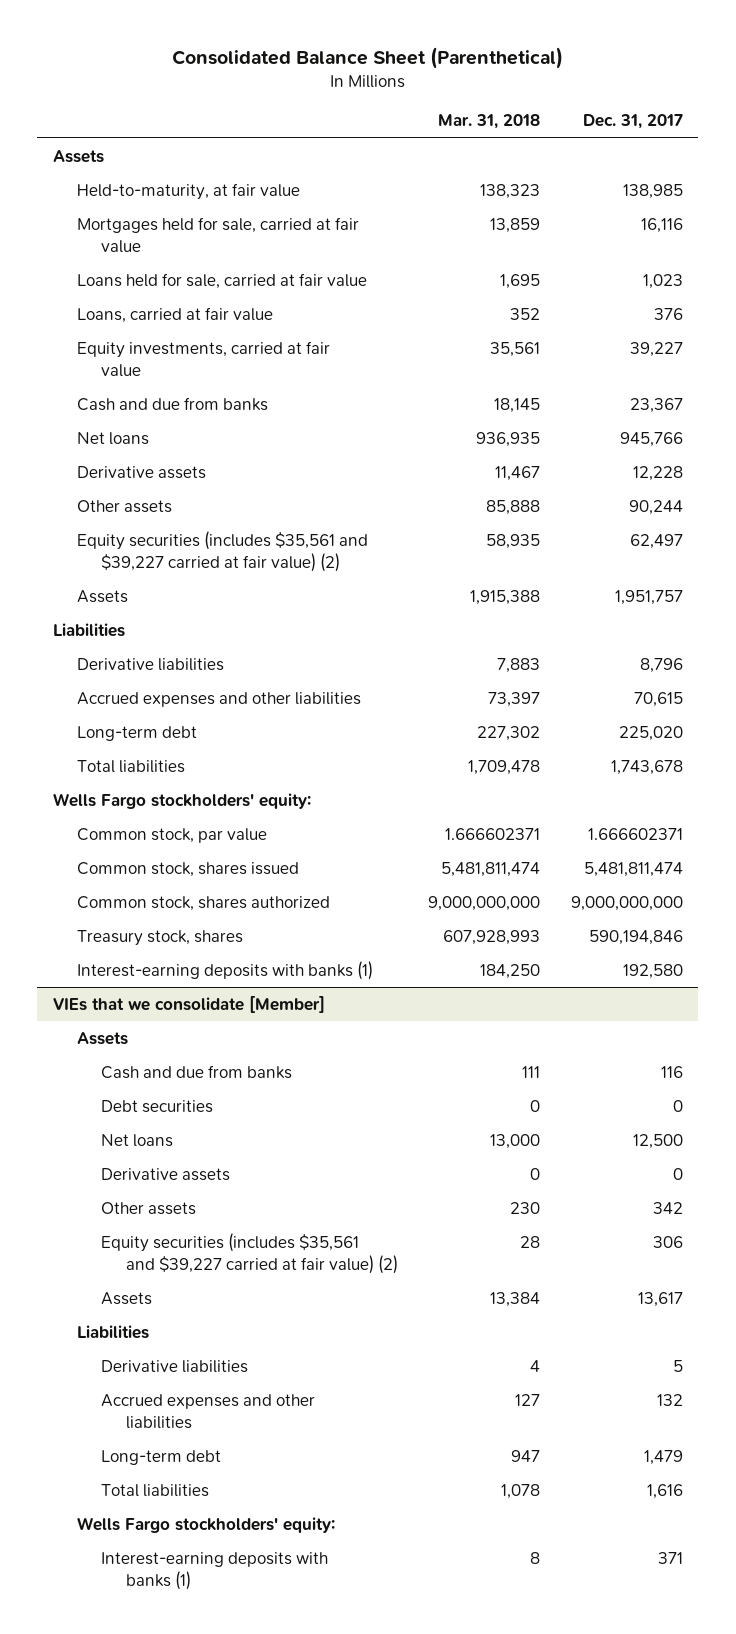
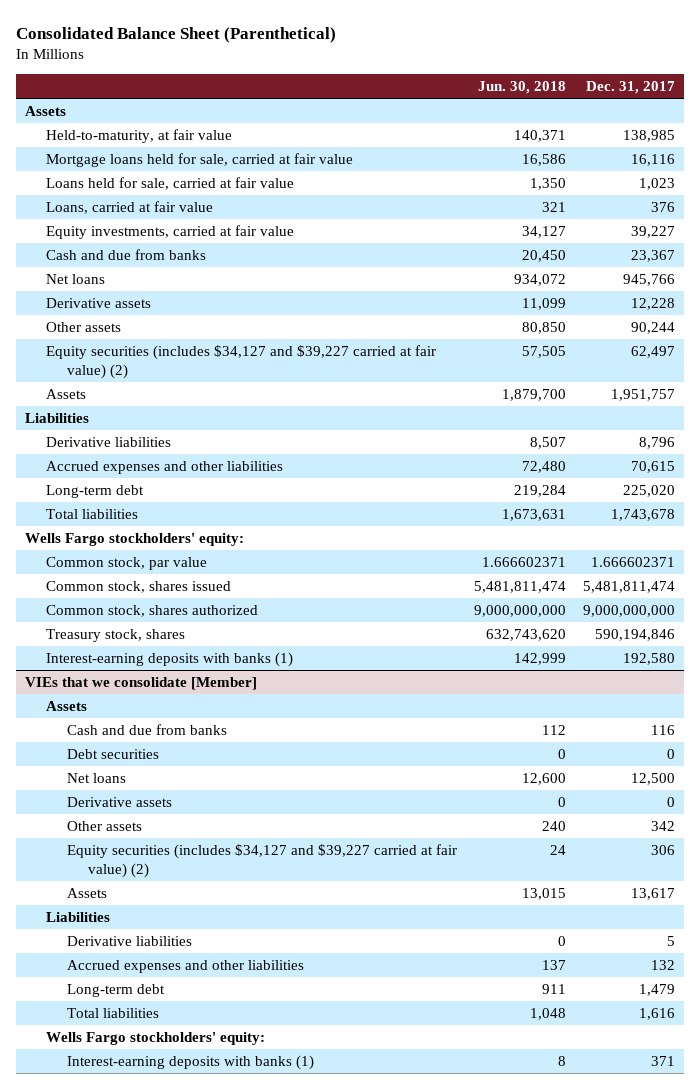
[438,114,541,130] Mar. 31, 2018 -> none
none -> [477,80,566,94] Jun. 30, 2018
[77,216,360,253] Mortgages held for sale, carried at fair value -> [45,152,353,167] Mortgage loans held for sale, carried at fair value
[77,530,369,572] Equity securities (includes $35,561 and $39,227 carried at fair value) (2) -> [45,344,436,379] Equity securities (includes $34,127 and $39,227 carried at fair value) (2)
[101,1232,398,1274] Equity securities (includes $35,561 and $39,227 carried at fair value) (2) -> [66,843,457,878] Equity securities (includes $34,127 and $39,227 carried at fair value) (2)

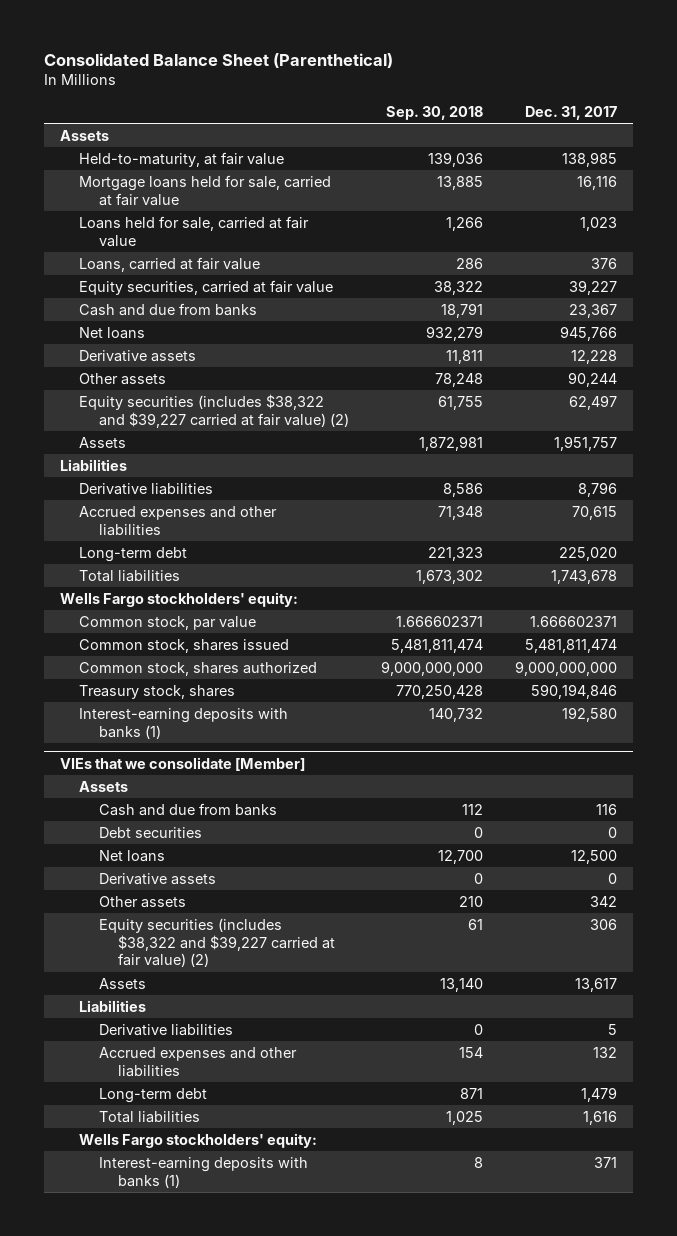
[477,80,566,94] Jun. 30, 2018 -> none
none -> [385,105,483,120] Sep. 30, 2018
[45,224,294,239] Equity investments, carried at fair value -> [79,279,334,295] Equity securities, carried at fair value
[45,344,436,379] Equity securities (includes $34,127 and $39,227 carried at fair value) (2) -> [79,393,349,428] Equity securities (includes $38,322 and $39,227 carried at fair value) (2)
[66,843,457,878] Equity securities (includes $34,127 and $39,227 carried at fair value) (2) -> [98,917,335,968] Equity securities (includes $38,322 and $39,227 carried at fair value) (2)

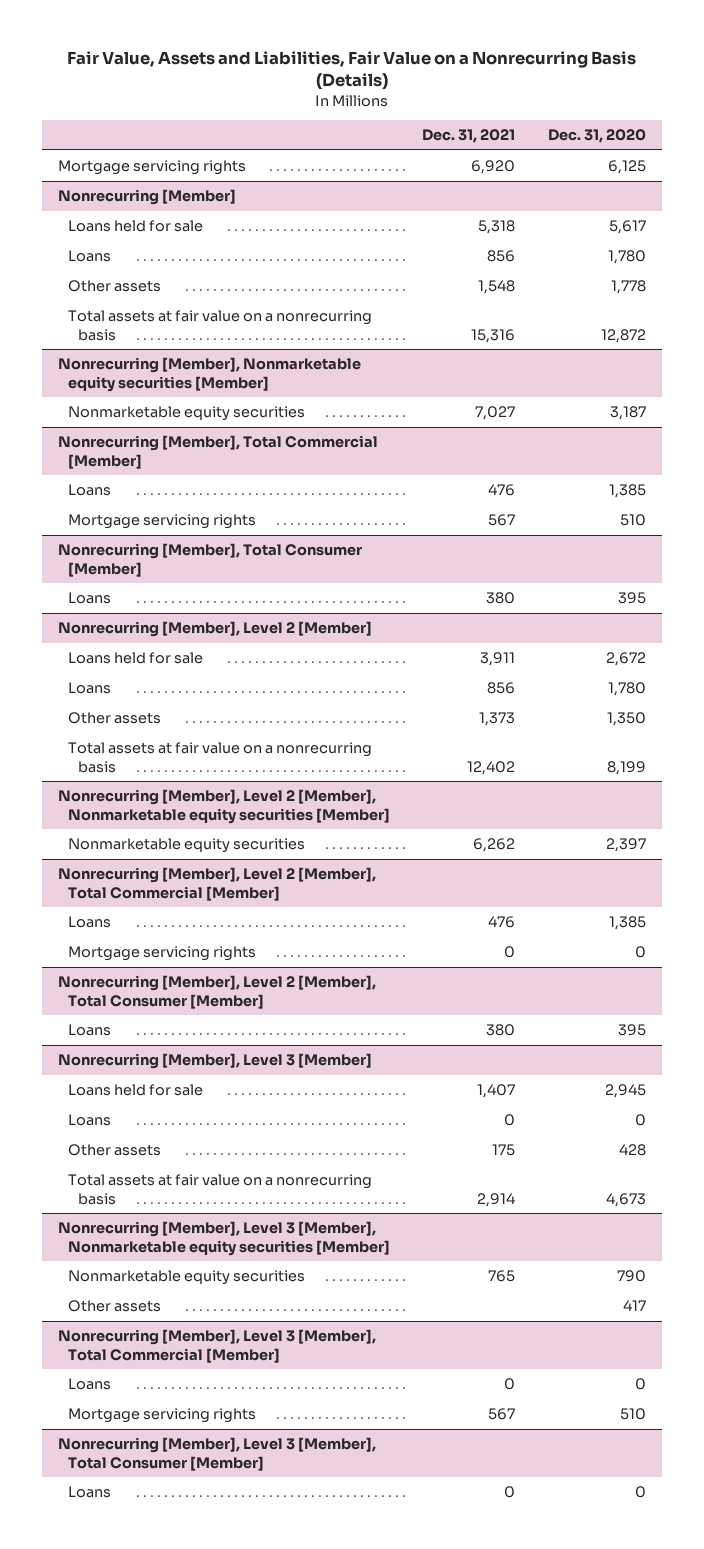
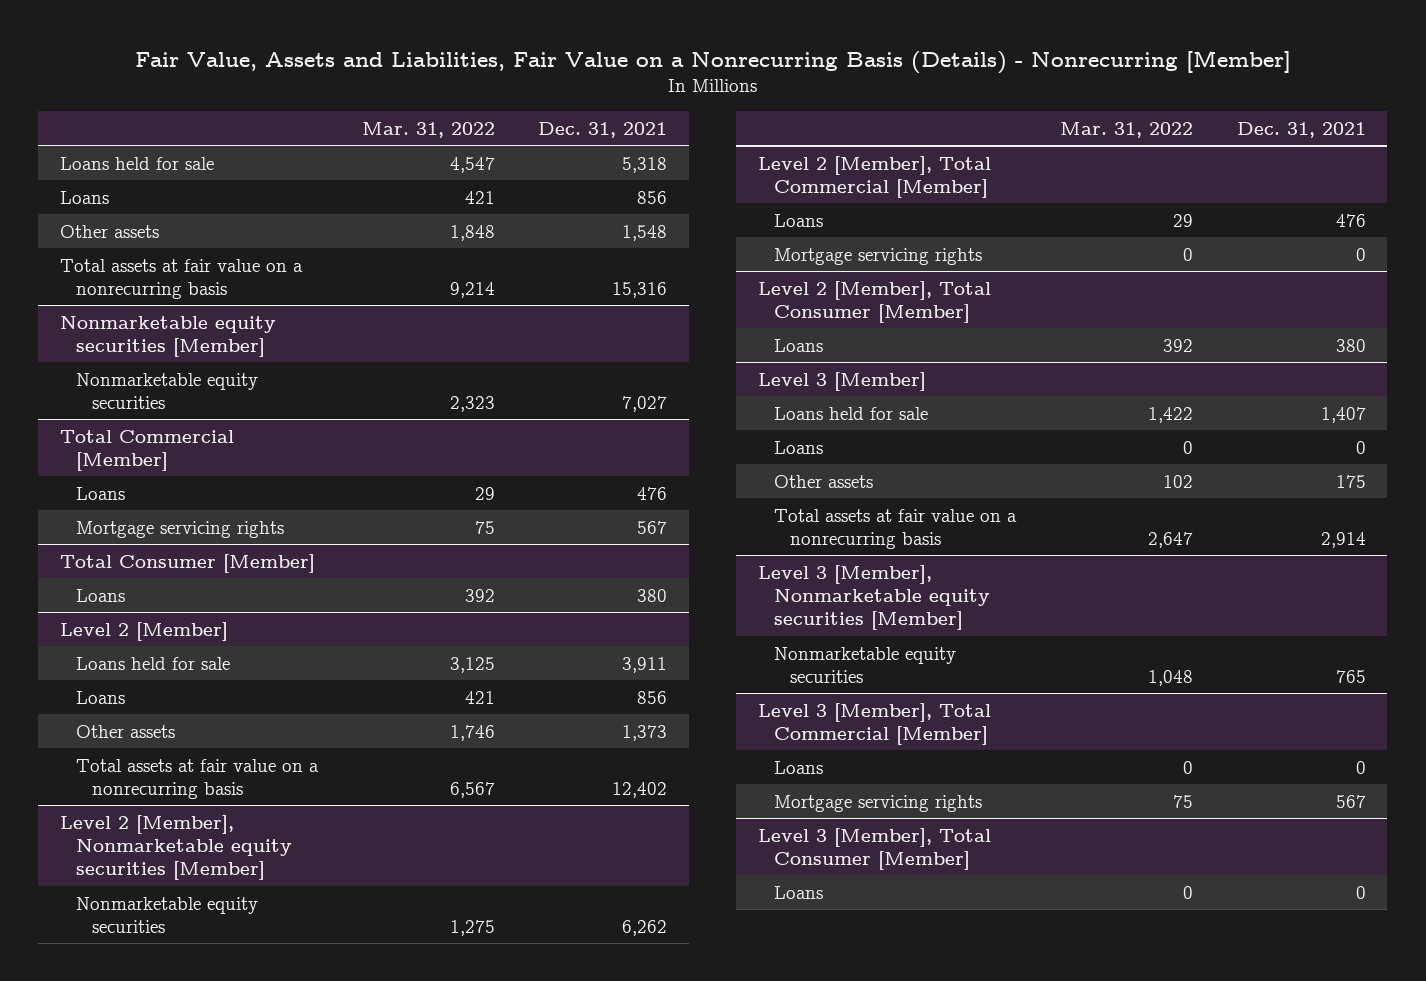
[66,50,636,91] Fair Value, Assets and Liabilities, Fair Value on a Nonrecurring Basis (Details) -> [134,50,1291,75] Fair Value, Assets and Liabilities, Fair Value on a Nonrecurring Basis (Details) - Nonrecurring [Member]
[547,129,646,144] Dec. 31, 2020 -> none
none -> [361,121,495,138] Mar. 31, 2022
[57,160,246,176] Mortgage servicing rights -> none
[57,189,236,206] Nonrecurring [Member] -> none
[57,357,361,392] Nonrecurring [Member], Nonmarketable equity securities [Member] -> [60,315,277,357] Nonmarketable equity securities [Member]
[57,435,378,469] Nonrecurring [Member], Total Commercial [Member] -> [60,429,235,471] Total Commercial [Member]
[57,543,362,577] Nonrecurring [Member], Total Consumer [Member] -> [60,553,316,573] Total Consumer [Member]
[57,621,372,638] Nonrecurring [Member], Level 2 [Member] -> [60,621,229,641] Level 2 [Member]
[57,789,391,824] Nonrecurring [Member], Level 2 [Member], Nonmarketable equity securities [Member] -> [60,814,292,881] Level 2 [Member], Nonmarketable equity securities [Member]
[57,867,376,901] Nonrecurring [Member], Level 2 [Member], Total Commercial [Member] -> [758,155,992,198] Level 2 [Member], Total Commercial [Member]
[57,975,376,1009] Nonrecurring [Member], Level 2 [Member], Total Consumer [Member] -> [758,280,992,323] Level 2 [Member], Total Consumer [Member]
[57,1053,372,1070] Nonrecurring [Member], Level 3 [Member] -> [758,371,927,391] Level 3 [Member]
[57,1221,391,1256] Nonrecurring [Member], Level 3 [Member], Nonmarketable equity securities [Member] -> [758,564,990,631] Level 3 [Member], Nonmarketable equity securities [Member]
[68,1300,162,1313] Other assets -> none
[57,1329,376,1363] Nonrecurring [Member], Level 3 [Member], Total Commercial [Member] -> [758,702,992,745] Level 3 [Member], Total Commercial [Member]
[57,1437,376,1471] Nonrecurring [Member], Level 3 [Member], Total Consumer [Member] -> [758,827,992,870] Level 3 [Member], Total Consumer [Member]

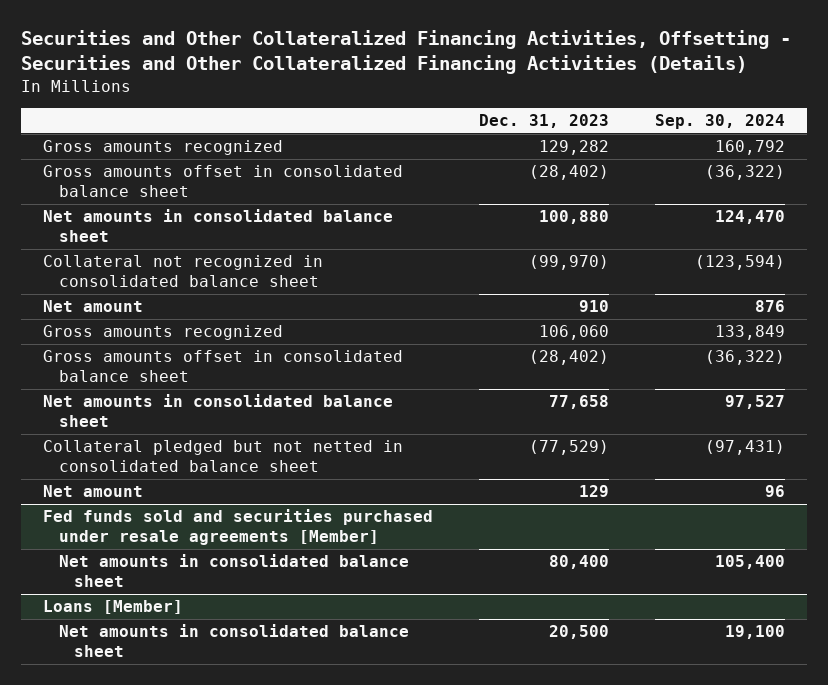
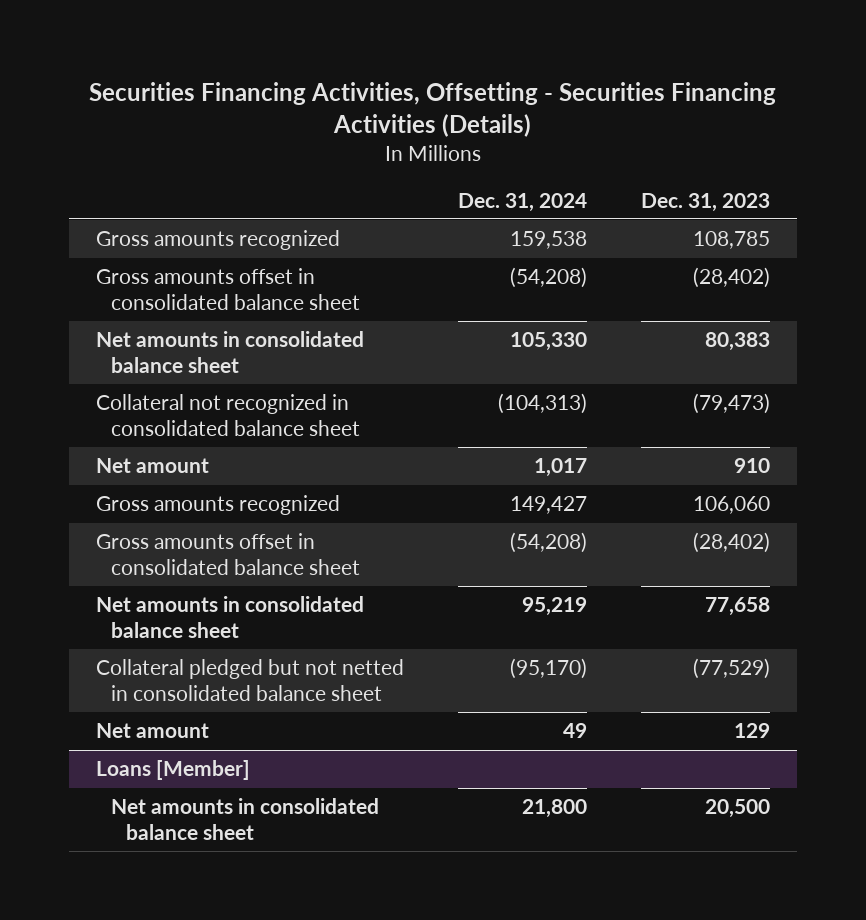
[20,30,791,75] Securities and Other Collateralized Financing Activities, Offsetting - Securities and Other Collateralized Financing Activities (Details) -> [89,81,777,137] Securities Financing Activities, Offsetting - Securities Financing Activities (Details)
[654,114,785,130] Sep. 30, 2024 -> none
none -> [458,192,588,212] Dec. 31, 2024
[538,140,609,156] 129,282 -> [693,231,771,250] 108,785
[538,210,609,225] 100,880 -> [705,332,771,352] 80,383
[528,255,609,271] (99,970) -> [693,393,771,415] (79,473)
[43,509,434,546] Fed funds sold and securities purchased under resale agreements [Member] -> none
[58,554,409,588] Net amounts in consolidated balance sheet -> none

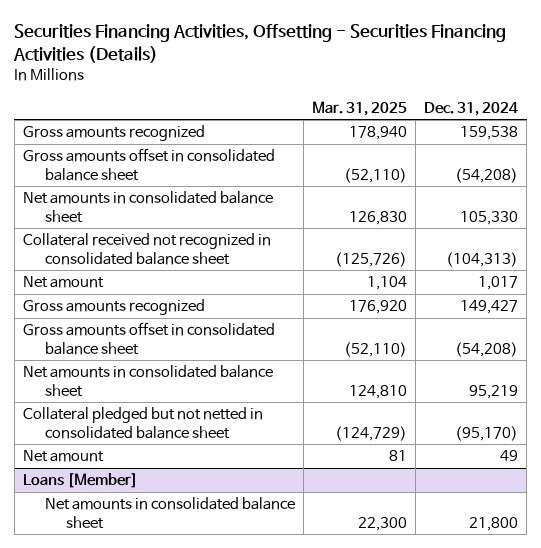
[641,192,771,212] Dec. 31, 2023 -> none
none -> [311,100,407,116] Mar. 31, 2025
[96,394,360,436] Collateral not recognized in consolidated balance sheet -> [22,233,271,265] Collateral received not recognized in consolidated balance sheet

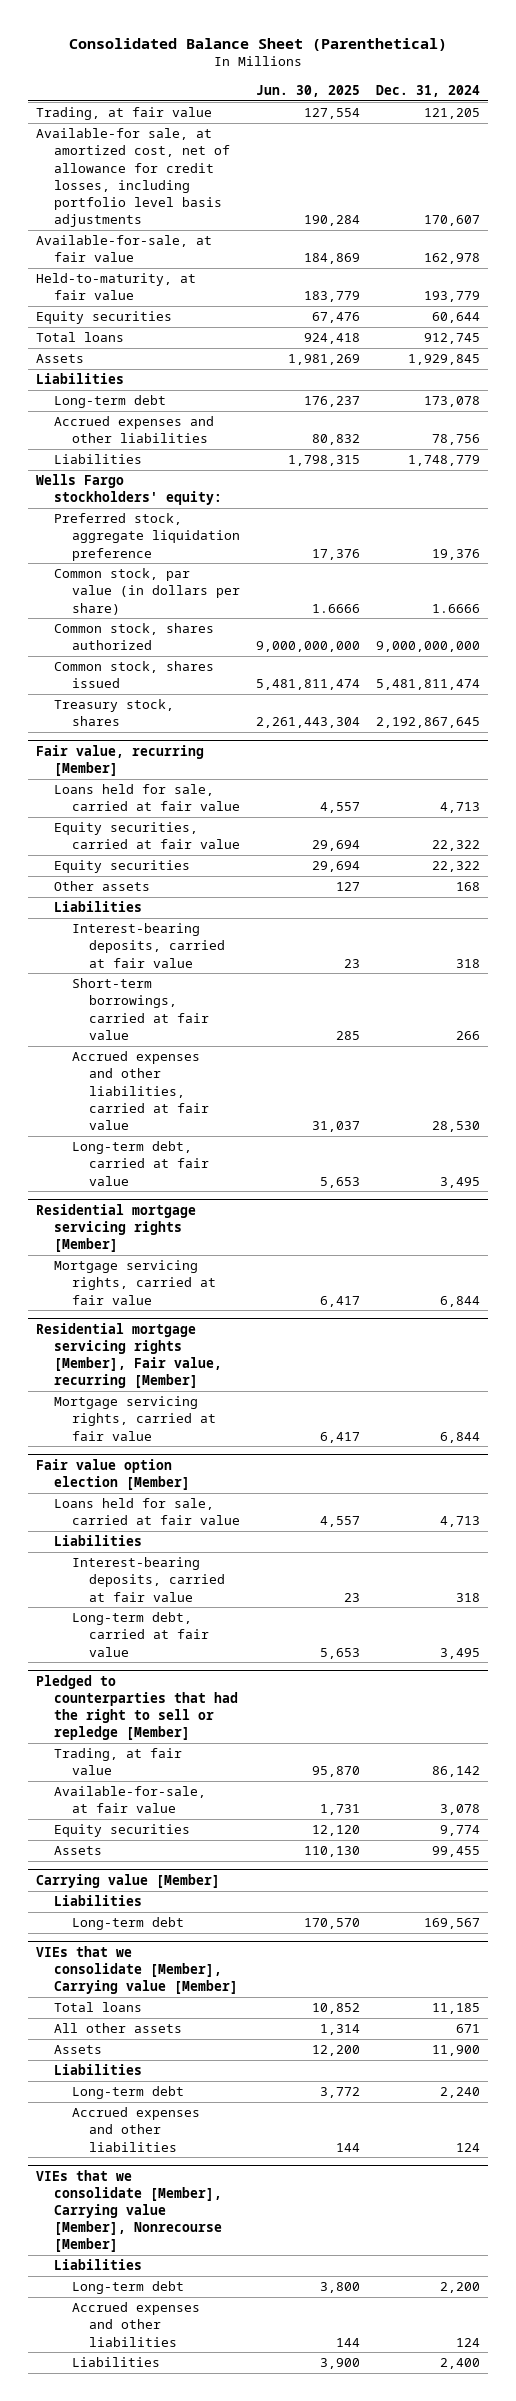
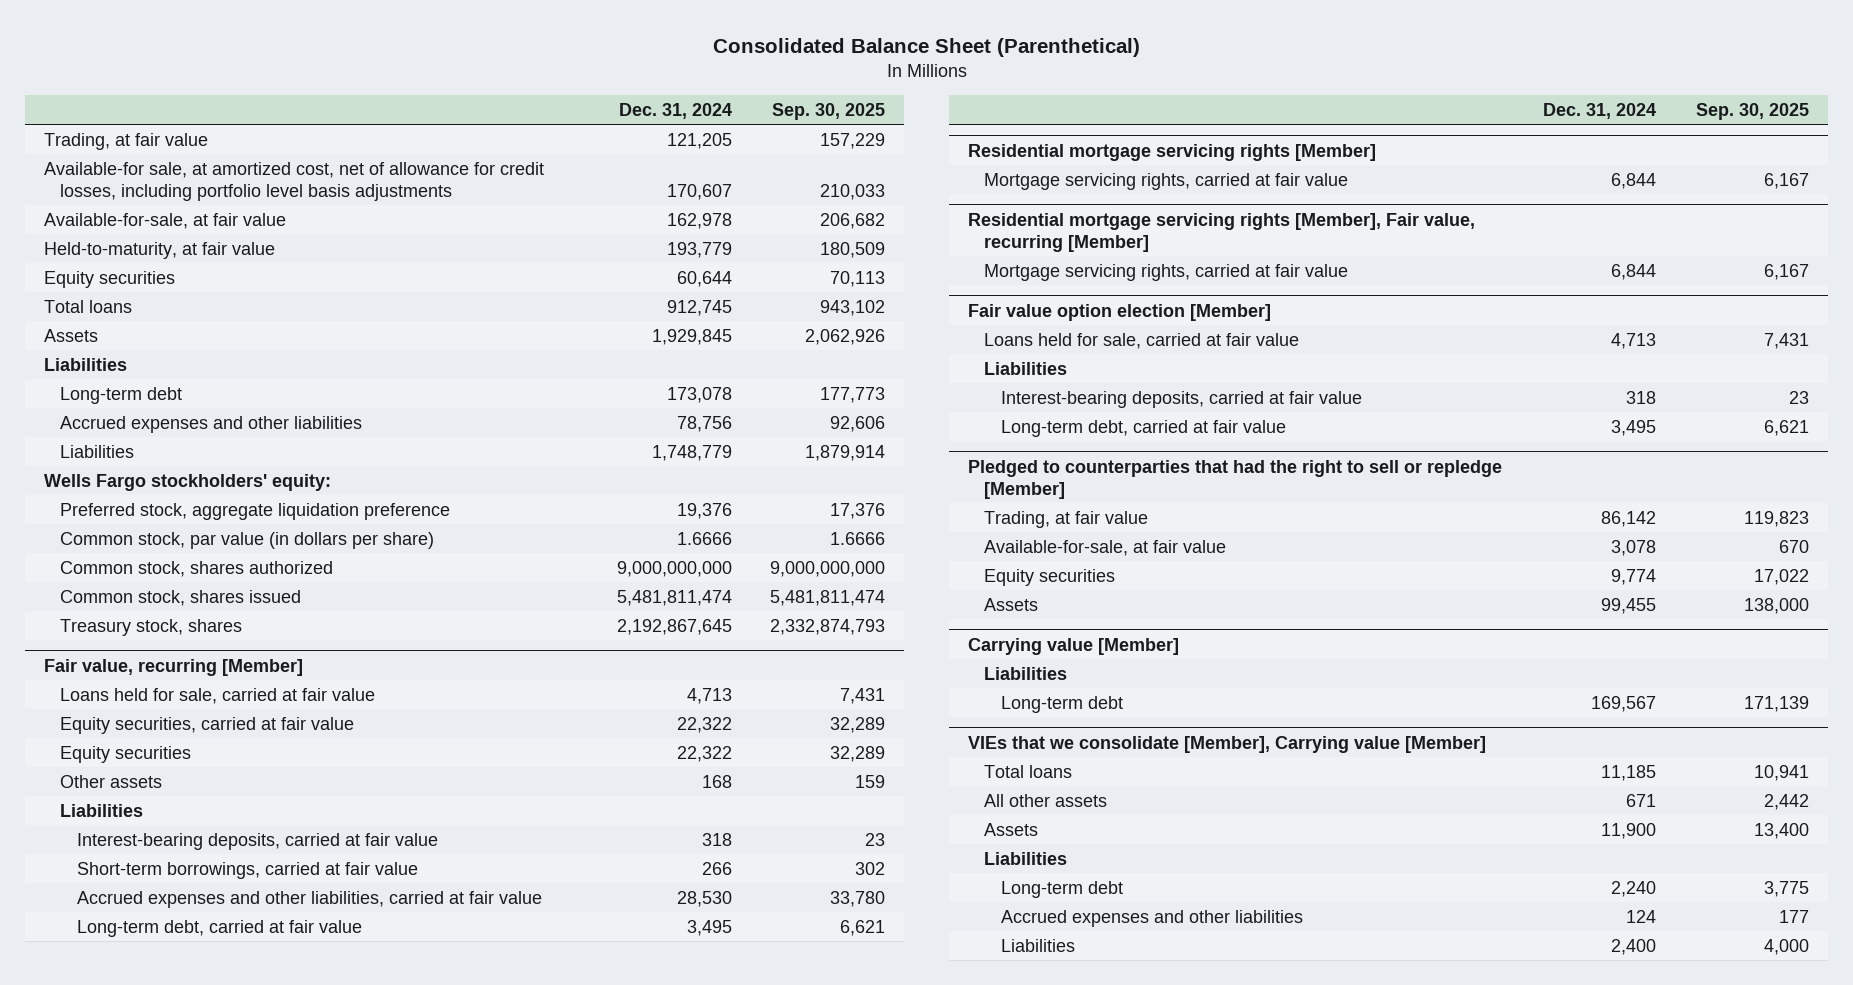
[255,84,360,97] Jun. 30, 2025 -> none
none -> [771,102,885,120] Sep. 30, 2025
[36,2169,222,2253] VIEs that we consolidate [Member], Carrying value [Member], Nonrecourse [Member] -> none
[53,2259,142,2271] Liabilities -> none
[71,2281,184,2295] Long-term debt -> none
[71,2302,200,2347] Accrued expenses and other liabilities -> none

